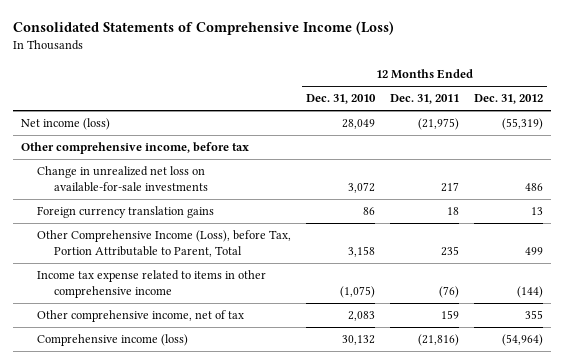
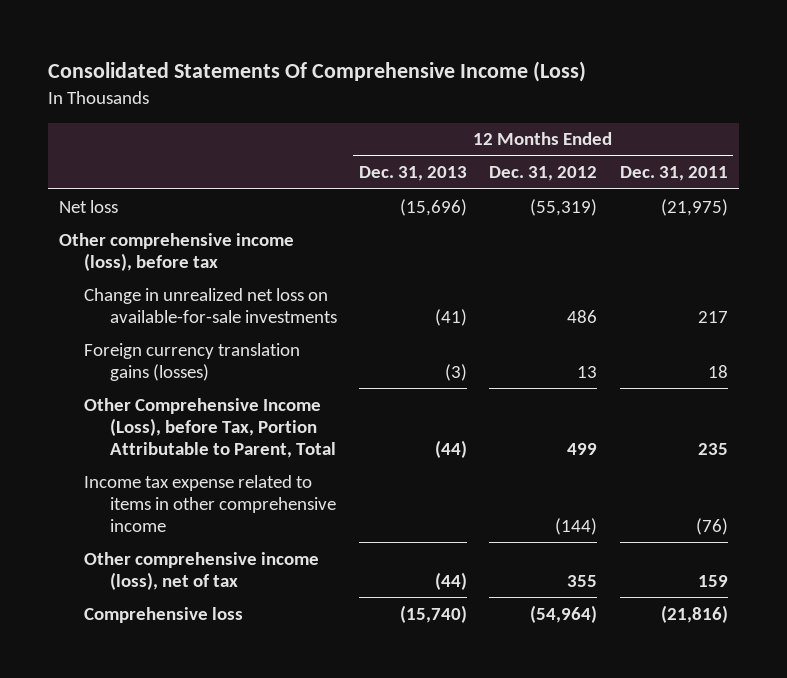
[13,21,395,36] Consolidated Statements of Comprehensive Income (Loss) -> [48,60,587,82] Consolidated Statements Of Comprehensive Income (Loss)
[306,94,377,105] Dec. 31, 2010 -> none
none -> [358,166,467,182] Dec. 31, 2013
[20,118,110,131] Net income (loss) -> [59,199,119,213] Net loss
[20,142,249,155] Other comprehensive income, before tax -> [59,232,295,271] Other comprehensive income (loss), before tax
[37,206,215,219] Foreign currency translation gains -> [84,342,301,381] Foreign currency translation gains (losses)
[37,310,245,323] Other comprehensive income, net of tax -> [84,551,320,590] Other comprehensive income (loss), net of tax
[37,334,189,347] Comprehensive income (loss) -> [84,606,244,623] Comprehensive loss

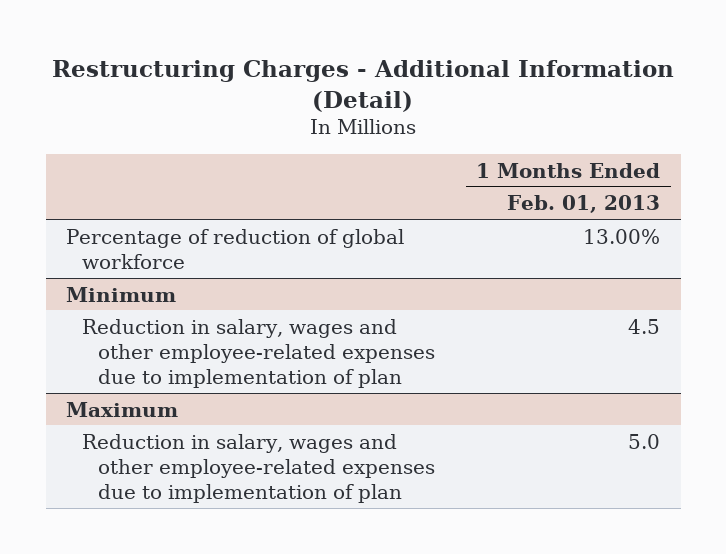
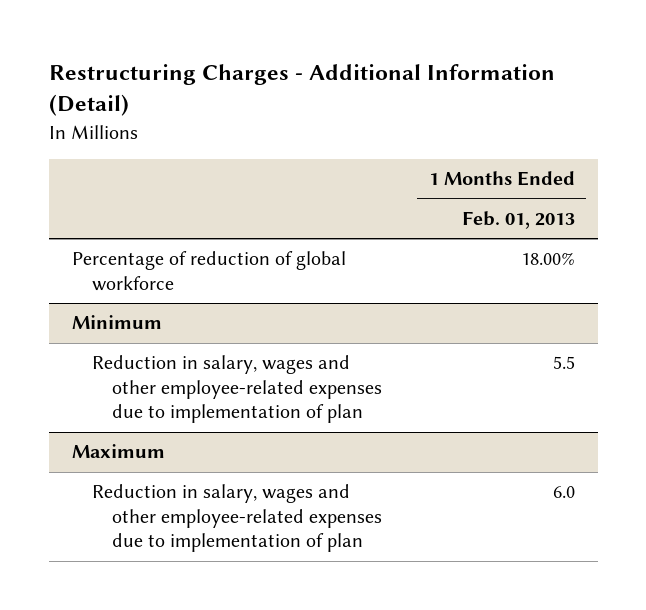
[583,228,661,244] 13.00% -> [520,252,575,266] 18.00%
[628,318,661,334] 4.5 -> [552,356,575,370] 5.5
[628,433,661,449] 5.0 -> [552,486,575,499] 6.0

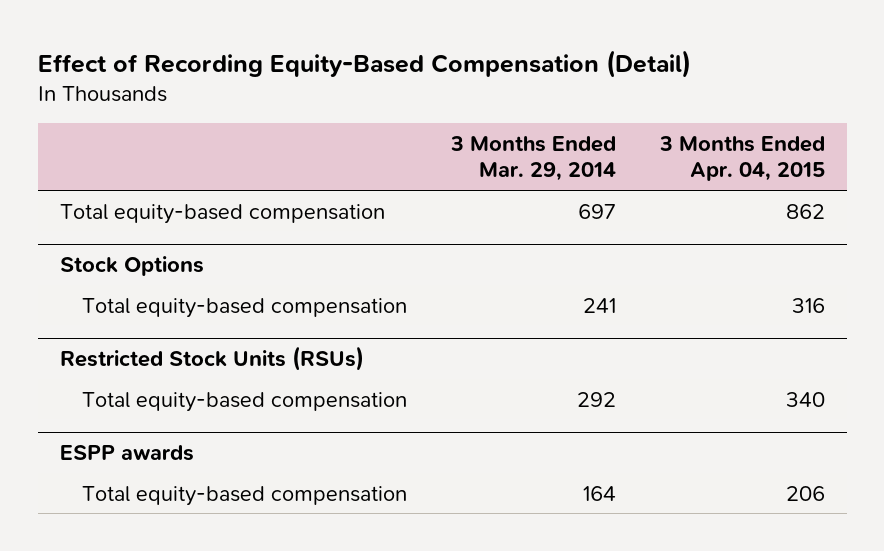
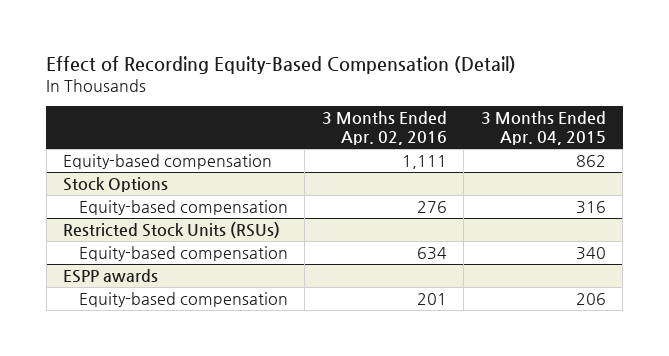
[449,136,616,182] 3 Months Ended Mar. 29, 2014 -> none
none -> [321,111,447,145] 3 Months Ended Apr. 02, 2016
[59,203,385,224] Total equity-based compensation -> [63,154,273,170] Equity-based compensation
[81,297,407,318] Total equity-based compensation -> [78,200,288,216] Equity-based compensation
[81,391,407,412] Total equity-based compensation -> [78,246,288,262] Equity-based compensation
[81,485,407,506] Total equity-based compensation -> [78,292,288,308] Equity-based compensation

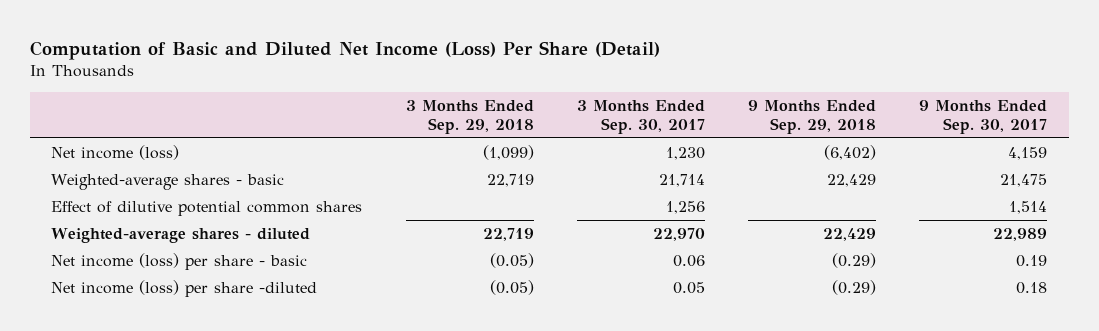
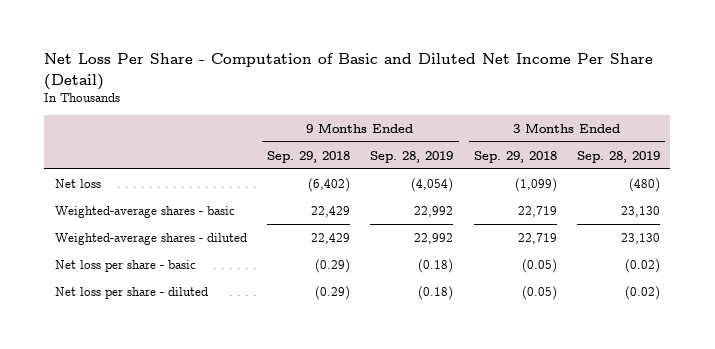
[29,40,660,60] Computation of Basic and Diluted Net Income (Loss) Per Share (Detail) -> [44,53,654,90] Net Loss Per Share - Computation of Basic and Diluted Net Income Per Share (Detail)
[576,100,705,134] 3 Months Ended Sep. 30, 2017 -> none
[919,100,1048,134] 9 Months Ended Sep. 30, 2017 -> none
none -> [370,150,454,163] Sep. 28, 2019
none -> [577,150,661,163] Sep. 28, 2019
[51,144,180,160] Net income (loss) -> [54,178,101,188] Net loss
[51,200,363,216] Effect of dilutive potential common shares -> none
[51,252,308,270] Net income (loss) per share - basic -> [54,259,196,272] Net loss per share - basic
[51,279,318,297] Net income (loss) per share -diluted -> [54,286,208,299] Net loss per share - diluted

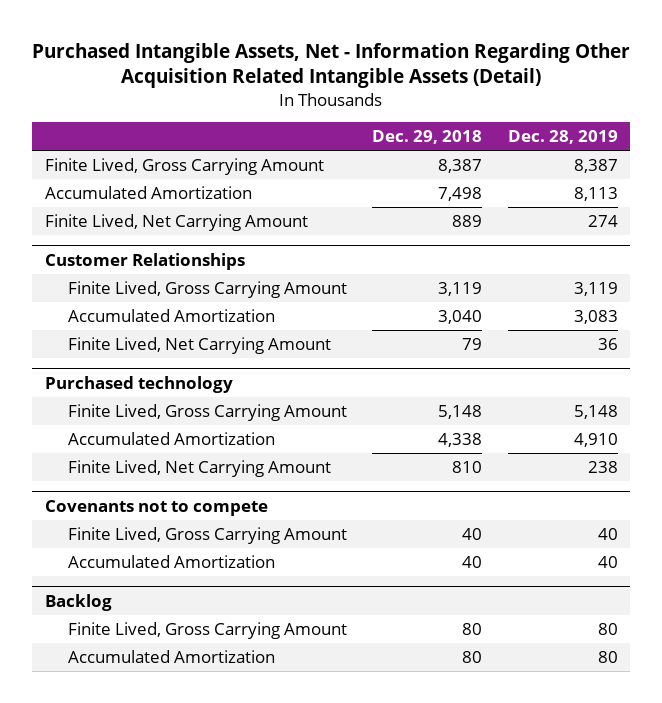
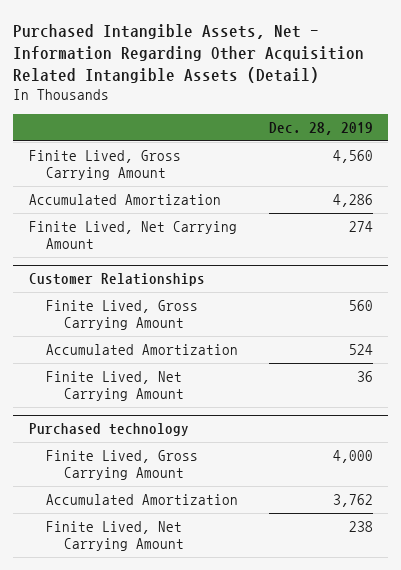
[372,130,483,145] Dec. 29, 2018 -> none
[573,158,618,173] 8,387 -> [332,150,373,164] 4,560
[573,186,618,201] 8,113 -> [332,194,373,208] 4,286
[573,281,618,296] 3,119 -> [348,300,373,312] 560
[573,309,618,324] 3,083 -> [348,344,373,356] 524
[573,404,618,419] 5,148 -> [332,450,373,464] 4,000
[573,432,618,447] 4,910 -> [332,494,373,508] 3,762
[44,499,268,516] Covenants not to compete -> none
[67,526,347,544] Finite Lived, Gross Carrying Amount -> none
[67,554,275,568] Accumulated Amortization -> none
[44,593,112,611] Backlog -> none
[67,621,347,639] Finite Lived, Gross Carrying Amount -> none
[67,649,275,663] Accumulated Amortization -> none

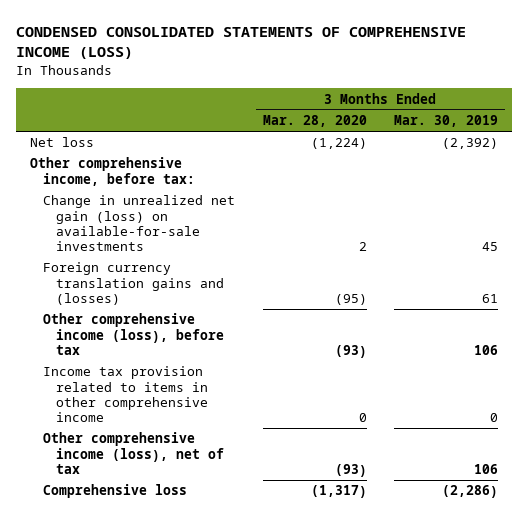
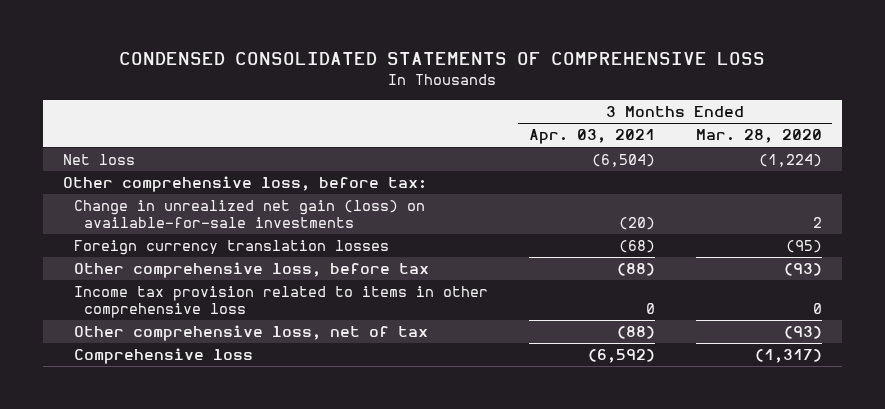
[16,26,467,60] CONDENSED CONSOLIDATED STATEMENTS OF COMPREHENSIVE INCOME (LOSS) -> [119,52,766,66] CONDENSED CONSOLIDATED STATEMENTS OF COMPREHENSIVE LOSS
[393,115,498,128] Mar. 30, 2019 -> none
none -> [528,129,655,145] Apr. 03, 2021
[30,157,196,186] Other comprehensive income, before tax: -> [63,176,428,193] Other comprehensive loss, before tax:
[43,262,225,305] Foreign currency translation gains and (losses) -> [73,240,389,256] Foreign currency translation losses
[43,313,225,355] Other comprehensive income (loss), before tax -> [73,262,429,279] Other comprehensive loss, before tax
[43,366,209,422] Income tax provision related to items in other comprehensive income -> [73,286,488,319] Income tax provision related to items in other comprehensive loss
[43,432,225,474] Other comprehensive income (loss), net of tax -> [73,325,428,342] Other comprehensive loss, net of tax

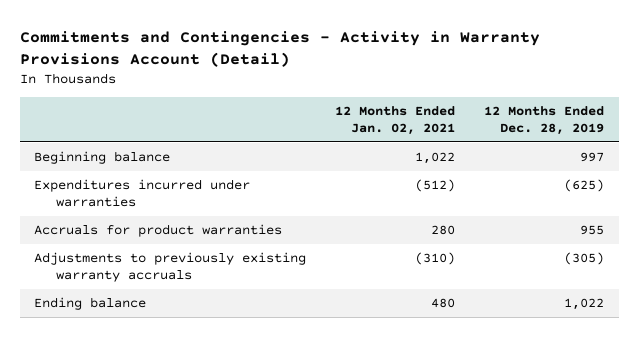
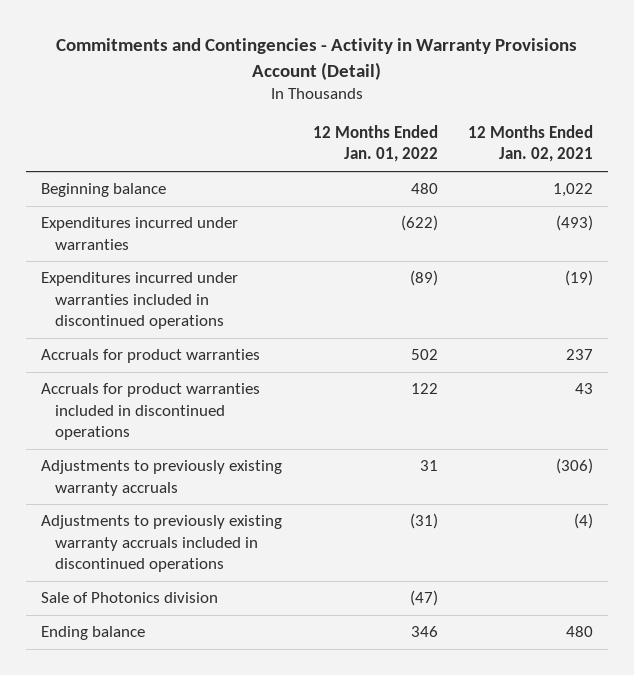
[484,106,605,136] 12 Months Ended Dec. 28, 2019 -> none
none -> [312,125,438,163] 12 Months Ended Jan. 01, 2022
[415,178,456,192] (512) -> [556,215,594,232] (493)
none -> [41,272,239,329] Expenditures incurred under warranties included in discontinued operations
[431,224,456,235] 280 -> [566,349,594,361] 237
none -> [41,383,261,440] Accruals for product warranties included in discontinued operations
[415,251,456,265] (310) -> [556,458,594,475] (306)
none -> [41,515,283,572] Adjustments to previously existing warranty accruals included in discontinued operations
none -> [41,592,219,604] Sale of Photonics division

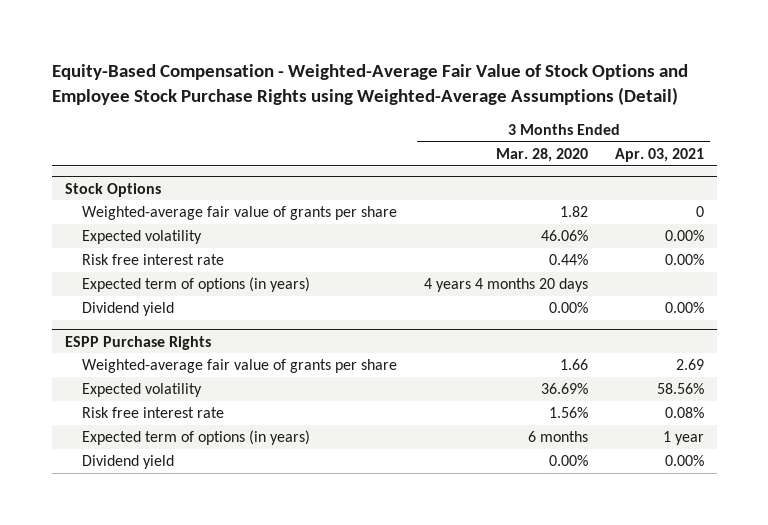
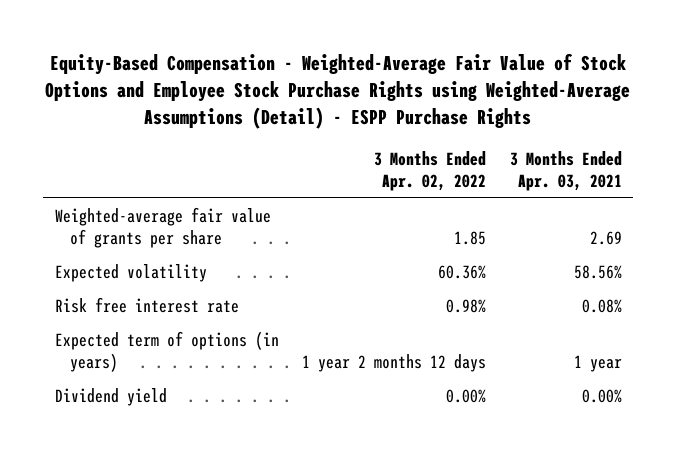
[51,63,688,105] Equity-Based Compensation - Weighted-Average Fair Value of Stock Options and Employee Stock Purchase Rights using Weighted-Average Assumptions (Detail) -> [45,53,631,130] Equity-Based Compensation - Weighted-Average Fair Value of Stock Options and Employee Stock Purchase Rights using Weighted-Average Assumptions (Detail) - ESPP Purchase Rights
[495,148,588,163] Mar. 28, 2020 -> none
none -> [374,150,487,191] 3 Months Ended Apr. 02, 2022
[64,182,161,197] Stock Options -> none
[82,206,398,221] Weighted-average fair value of grants per share -> none
[82,230,203,245] Expected volatility -> none
[82,254,225,266] Risk free interest rate -> none
[82,277,311,293] Expected term of options (in years) -> none
[82,302,175,317] Dividend yield -> none
[64,335,211,350] ESPP Purchase Rights -> none

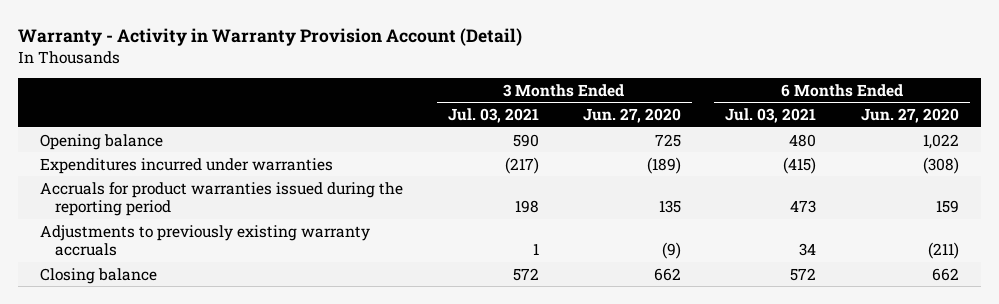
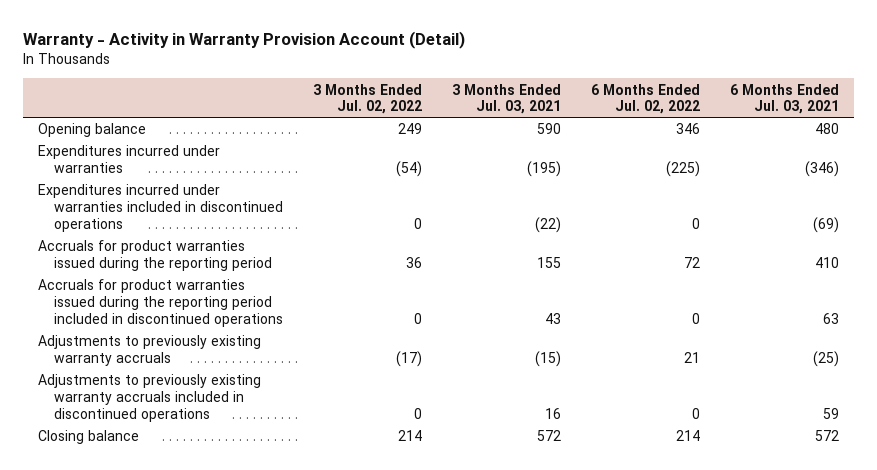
[583,108,682,124] Jun. 27, 2020 -> none
[860,108,959,124] Jun. 27, 2020 -> none
none -> [313,83,423,115] 3 Months Ended Jul. 02, 2022
none -> [591,83,701,115] 6 Months Ended Jul. 02, 2022
[504,156,539,174] (217) -> [527,160,562,177] (195)
[783,156,817,174] (415) -> [805,160,840,177] (346)
none -> [37,184,284,232] Expenditures incurred under warranties included in discontinued operations
[514,199,539,213] 198 -> [537,256,562,268] 155
[790,199,817,213] 473 -> [815,256,840,268] 410
none -> [37,279,284,327] Accruals for product warranties issued during the reporting period included in discontinued operations
[532,242,539,255] 1 -> [535,350,562,367] (15)
[799,242,817,256] 34 -> [813,350,840,367] (25)
none -> [37,374,261,422] Adjustments to previously existing warranty accruals included in discontinued operations

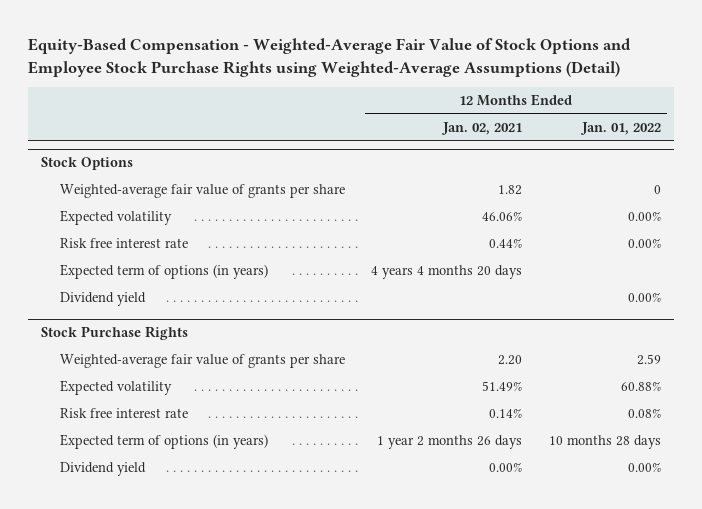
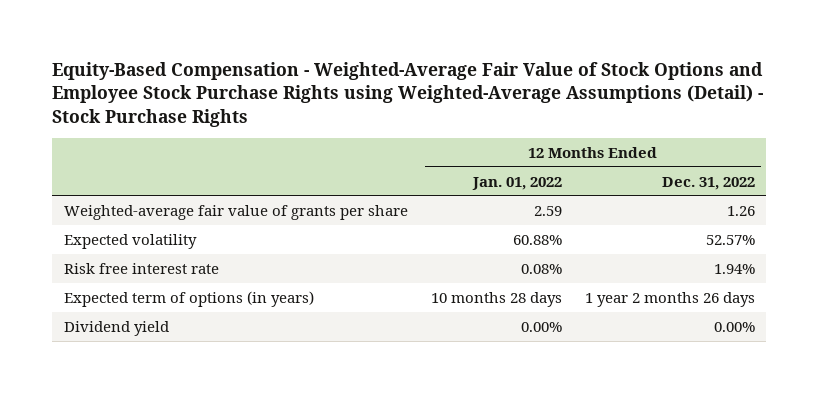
[27,38,631,77] Equity-Based Compensation - Weighted-Average Fair Value of Stock Options and Employee Stock Purchase Rights using Weighted-Average Assumptions (Detail) -> [52,61,764,127] Equity-Based Compensation - Weighted-Average Fair Value of Stock Options and Employee Stock Purchase Rights using Weighted-Average Assumptions (Detail) - Stock Purchase Rights
[441,121,523,135] Jan. 02, 2021 -> none
none -> [661,176,755,190] Dec. 31, 2022
[41,157,134,171] Stock Options -> none
[60,183,346,198] Weighted-average fair value of grants per share -> none
[60,209,173,225] Expected volatility -> none
[60,237,189,248] Risk free interest rate -> none
[60,263,269,279] Expected term of options (in years) -> none
[60,291,147,306] Dividend yield -> none
[41,326,189,341] Stock Purchase Rights -> none

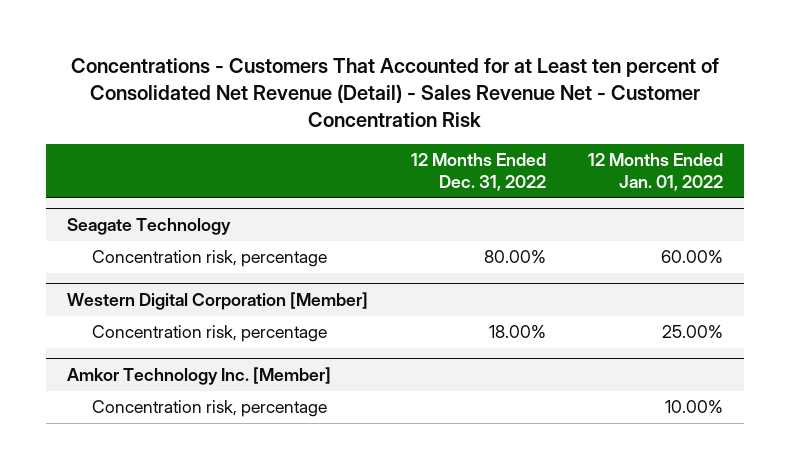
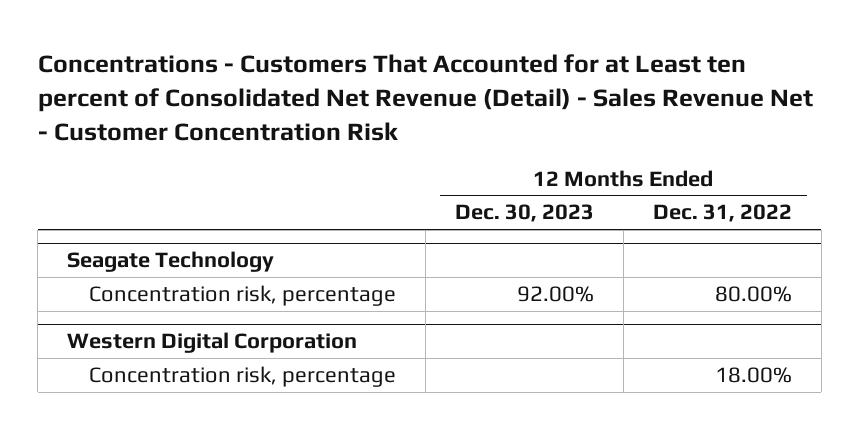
[588,153,724,191] 12 Months Ended Jan. 01, 2022 -> none
none -> [454,204,594,223] Dec. 30, 2023
[67,291,369,310] Western Digital Corporation [Member] -> [67,332,358,354] Western Digital Corporation
[67,366,332,385] Amkor Technology Inc. [Member] -> none
[91,400,327,418] Concentration risk, percentage -> none

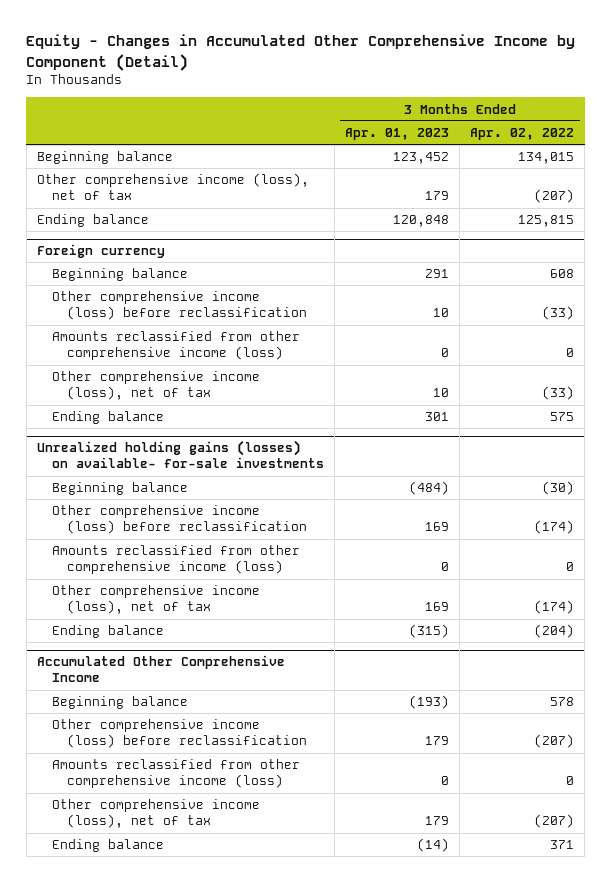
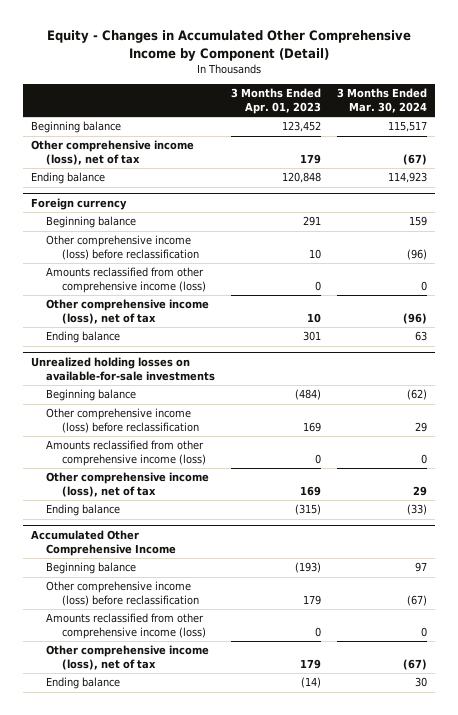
[470,127,575,140] Apr. 02, 2022 -> none
none -> [337,88,428,113] 3 Months Ended Mar. 30, 2024
[36,440,325,469] Unrealized holding gains (losses) on available- for-sale investments -> [30,357,216,381] Unrealized holding losses on available-for-sale investments

